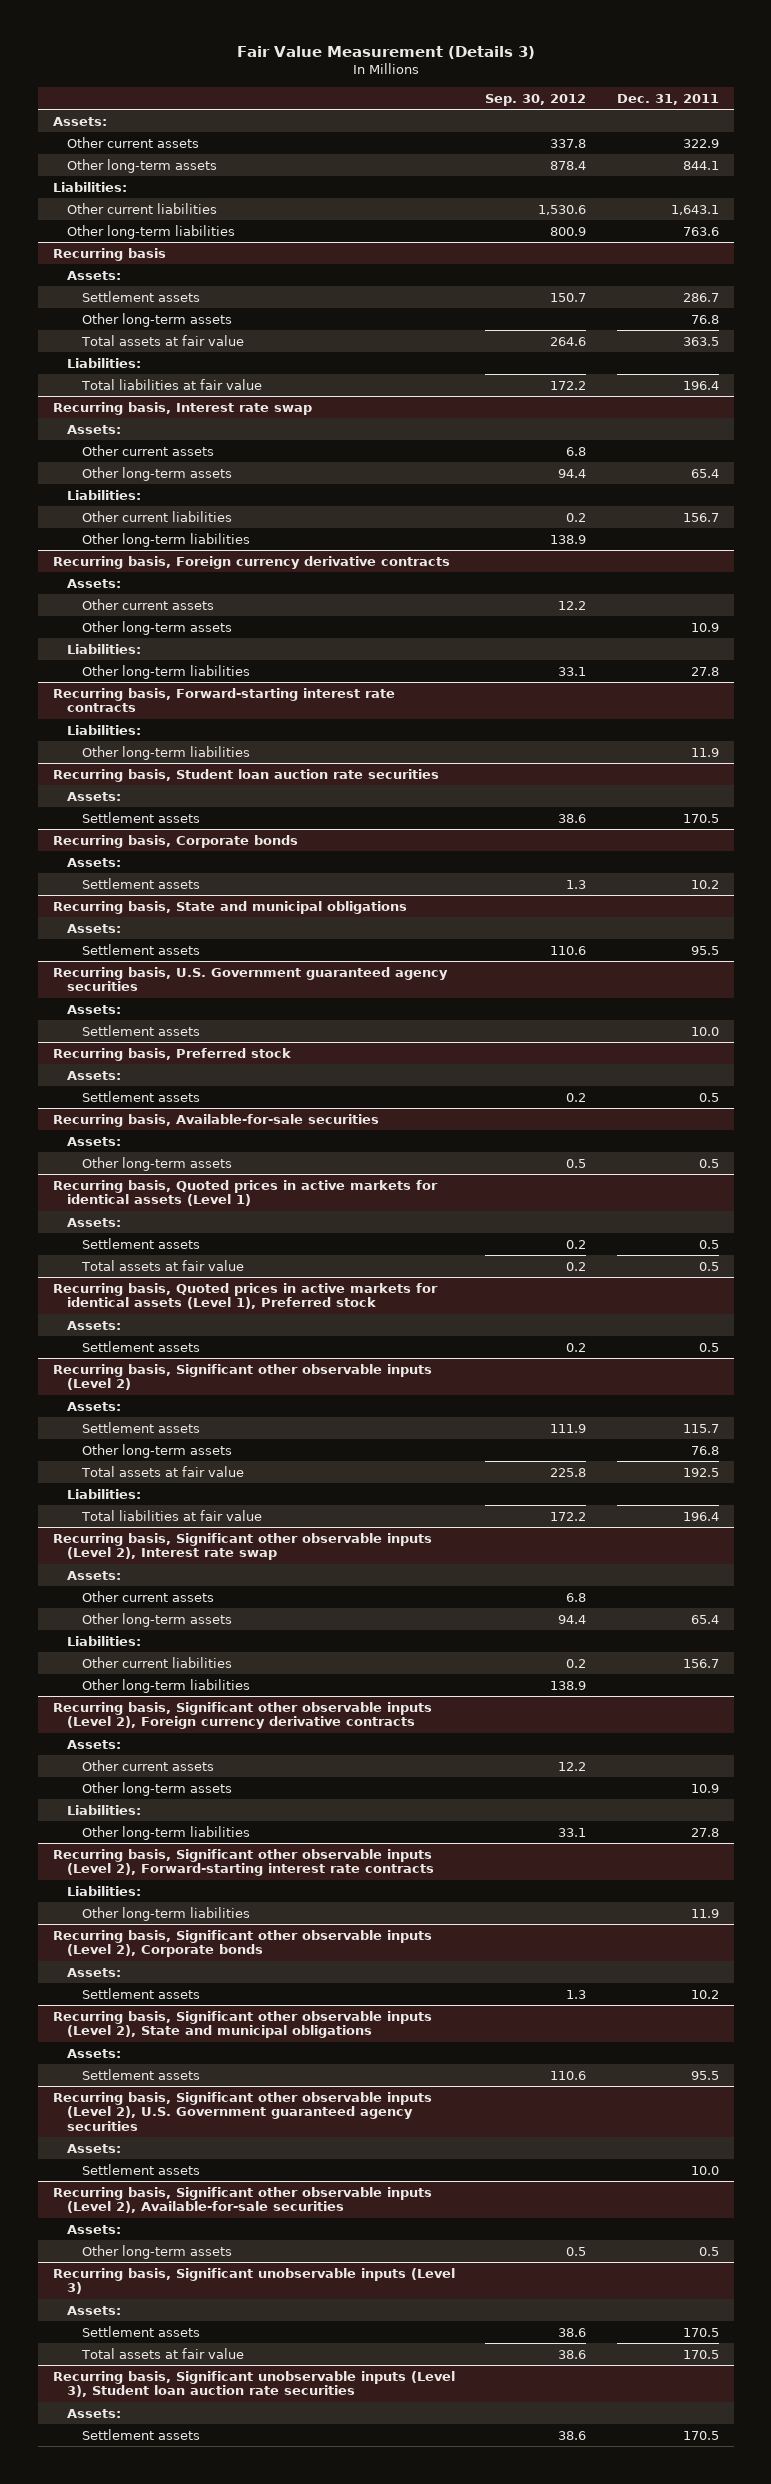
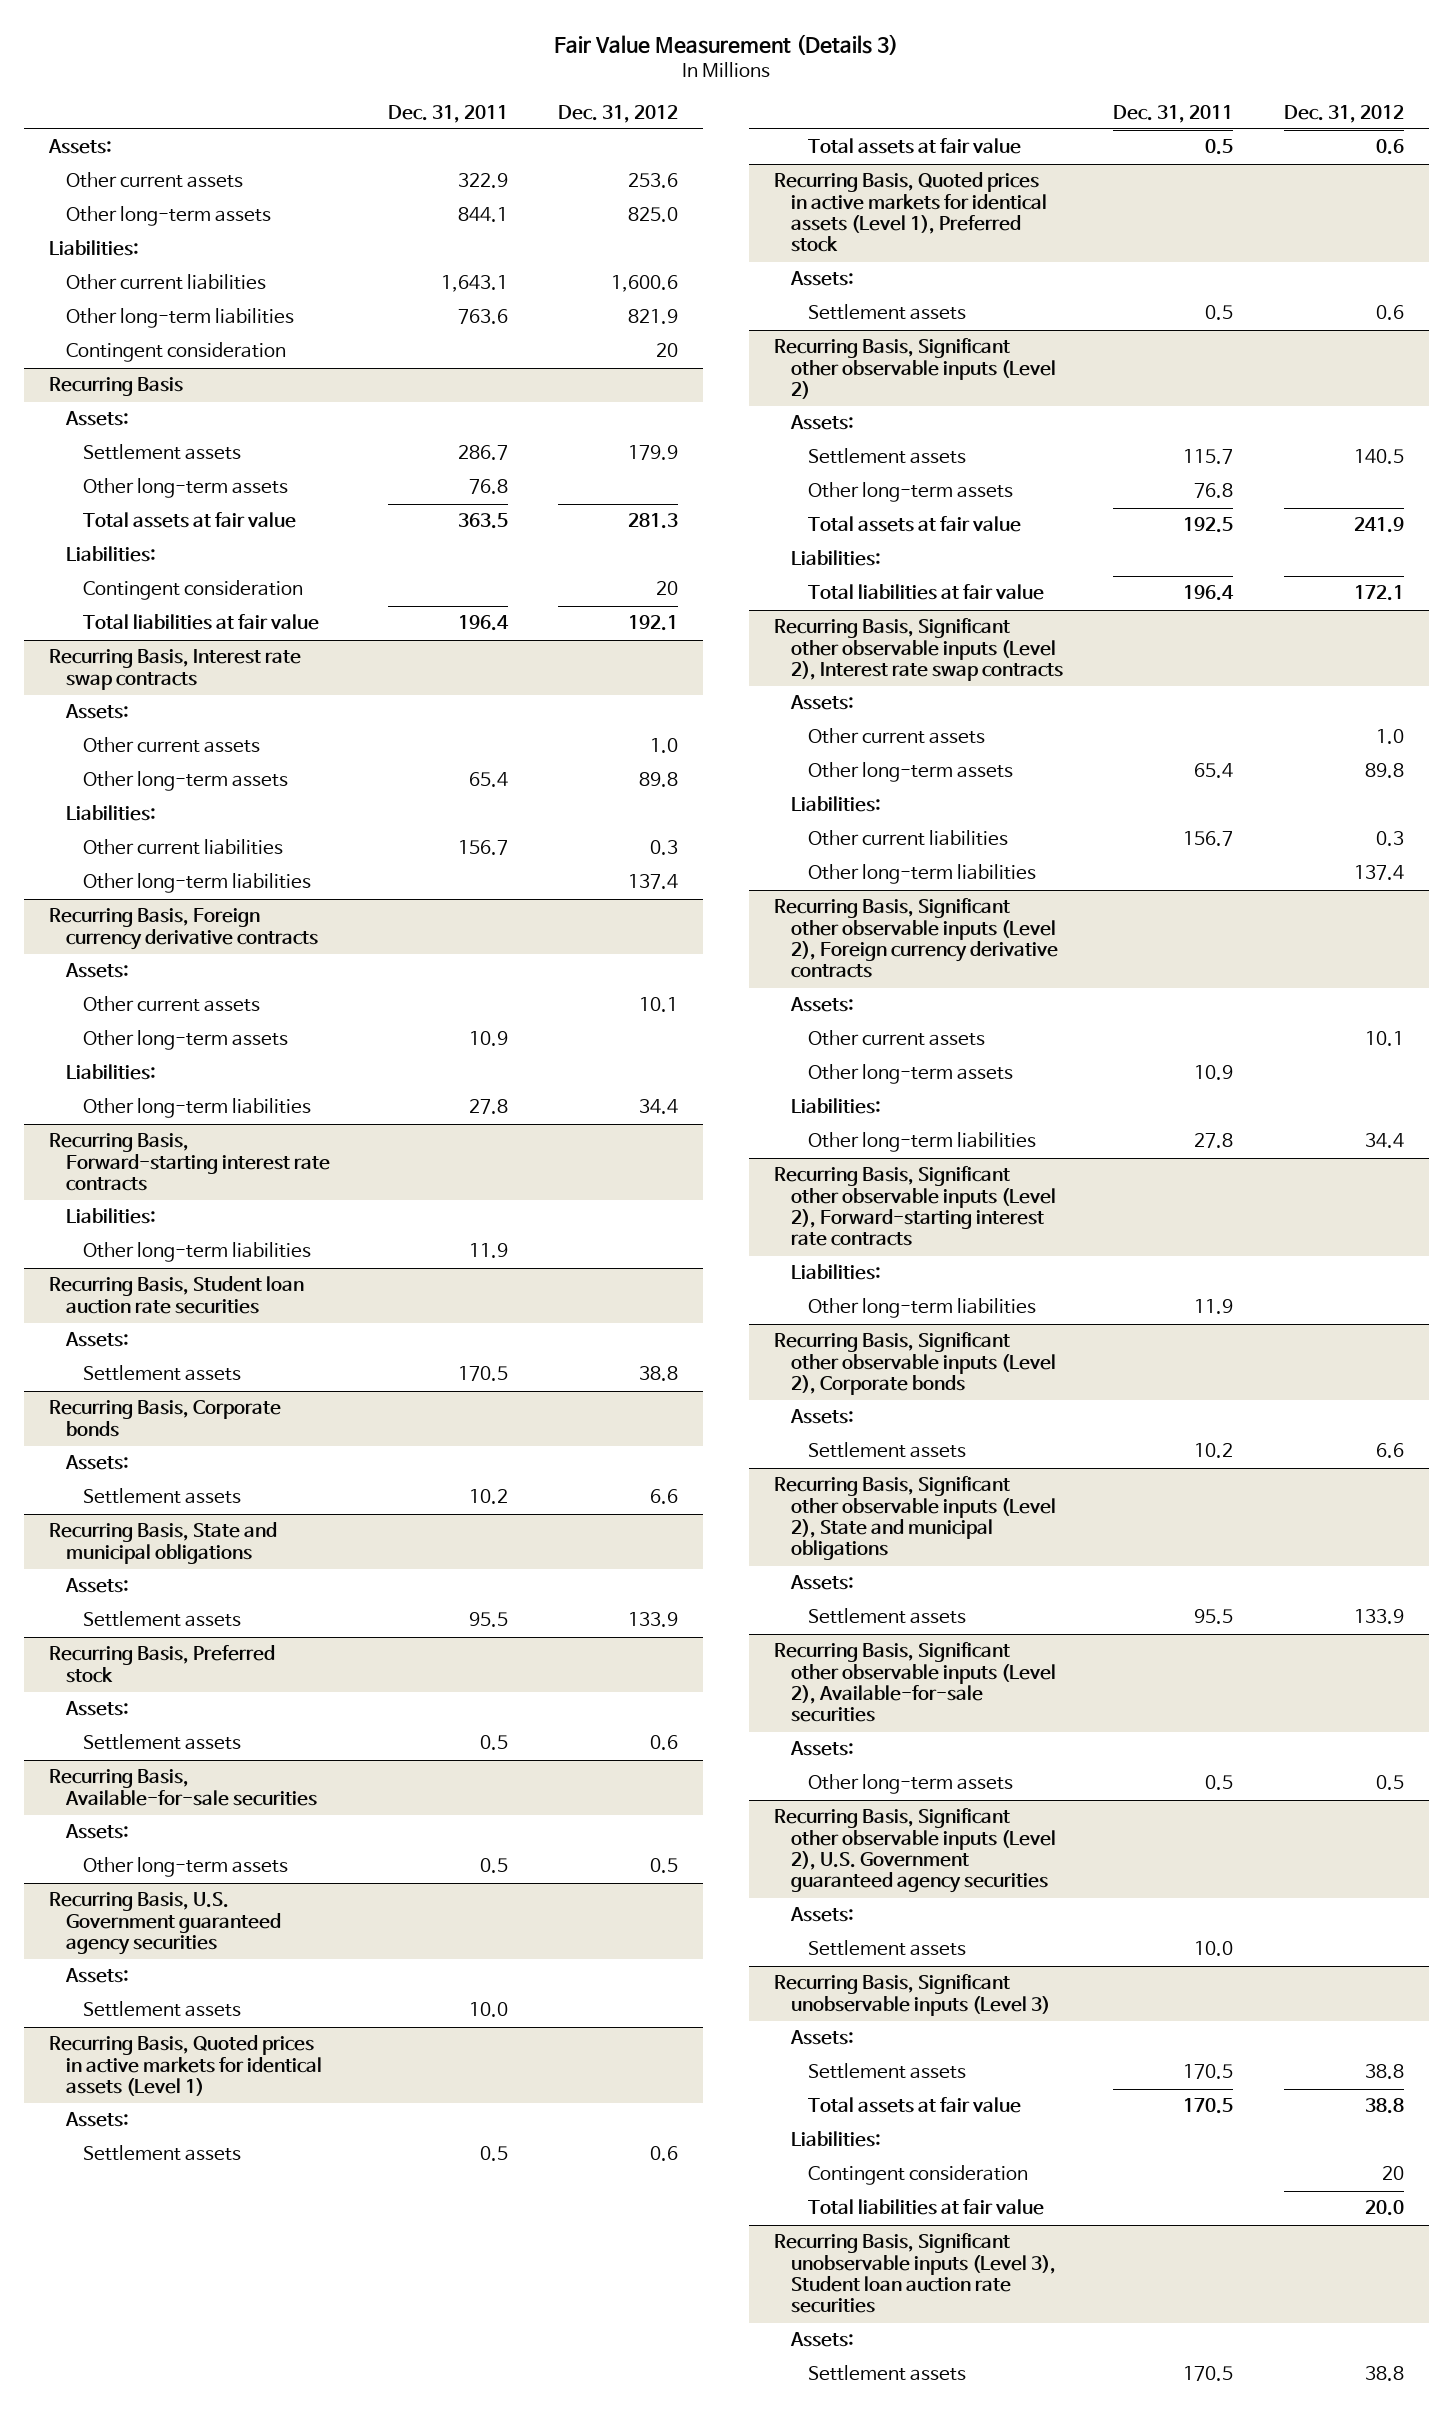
[485,93,587,106] Sep. 30, 2012 -> none
none -> [558,104,679,123] Dec. 31, 2012
none -> [65,342,286,363] Contingent consideration
[52,247,166,261] Recurring basis -> [48,377,183,397] Recurring Basis
none -> [82,580,303,601] Contingent consideration
[52,401,312,415] Recurring basis, Interest rate swap -> [48,649,301,690] Recurring Basis, Interest rate swap contracts
[52,555,450,569] Recurring basis, Foreign currency derivative contracts -> [48,908,318,950] Recurring Basis, Foreign currency derivative contracts
[52,687,395,713] Recurring basis, Forward-starting interest rate contracts -> [48,1133,330,1192] Recurring Basis, Forward-starting interest rate contracts
[52,768,439,782] Recurring basis, Student loan auction rate securities -> [48,1276,304,1314] Recurring Basis, Student loan auction rate securities
[52,834,298,848] Recurring basis, Corporate bonds -> [48,1400,281,1437] Recurring Basis, Corporate bonds
[52,900,407,914] Recurring basis, State and municipal obligations -> [48,1522,277,1564] Recurring Basis, State and municipal obligations
[52,966,448,992] Recurring basis, U.S. Government guaranteed agency securities -> none
[67,1004,122,1014] Assets: -> none
[82,1024,201,1036] Settlement assets -> none
[52,1047,291,1061] Recurring basis, Preferred stock -> [48,1645,275,1683] Recurring Basis, Preferred stock
[52,1113,379,1127] Recurring basis, Available-for-sale securities -> [48,1769,317,1806] Recurring Basis, Available-for-sale securities
[52,1179,438,1207] Recurring basis, Quoted prices in active markets for identical assets (Level 1) -> none
none -> [48,1892,281,1956] Recurring Basis, U.S. Government guaranteed agency securities
none -> [82,2001,241,2018] Settlement assets
none -> [48,2035,322,2097] Recurring Basis, Quoted prices in active markets for identical assets (Level 1)
none -> [64,2112,129,2128] Assets:
[52,1282,438,1310] Recurring basis, Quoted prices in active markets for identical assets (Level 1), Preferred stock -> [774,172,1048,253] Recurring Basis, Quoted prices in active markets for identical assets (Level 1), Preferred stock
[52,1363,432,1391] Recurring basis, Significant other observable inputs (Level 2) -> [774,338,1057,400] Recurring Basis, Significant other observable inputs (Level 2)
[52,1532,432,1561] Recurring basis, Significant other observable inputs (Level 2), Interest rate swap -> [774,618,1064,682] Recurring Basis, Significant other observable inputs (Level 2), Interest rate swap contracts
[52,1701,432,1730] Recurring basis, Significant other observable inputs (Level 2), Foreign currency derivative contracts -> [774,898,1059,979] Recurring Basis, Significant other observable inputs (Level 2), Foreign currency derivative contracts
[52,1848,435,1877] Recurring basis, Significant other observable inputs (Level 2), Forward-starting interest rate contracts -> [774,1166,1057,1247] Recurring Basis, Significant other observable inputs (Level 2), Forward-starting interest rate contracts
[52,1929,432,1958] Recurring basis, Significant other observable inputs (Level 2), Corporate bonds -> [774,1332,1057,1396] Recurring Basis, Significant other observable inputs (Level 2), Corporate bonds
[52,2010,432,2039] Recurring basis, Significant other observable inputs (Level 2), State and municipal obligations -> [774,1476,1057,1561] Recurring Basis, Significant other observable inputs (Level 2), State and municipal obligations
[52,2091,432,2131] Recurring basis, Significant other observable inputs (Level 2), U.S. Government guaranteed agency securities -> none
[67,2143,122,2153] Assets: -> none
[82,2163,201,2175] Settlement assets -> none
[52,2186,432,2214] Recurring basis, Significant other observable inputs (Level 2), Available-for-sale securities -> [774,1642,1057,1723] Recurring Basis, Significant other observable inputs (Level 2), Available-for-sale securities
[52,2267,455,2295] Recurring basis, Significant unobservable inputs (Level 3) -> none
none -> [774,1808,1057,1894] Recurring Basis, Significant other observable inputs (Level 2), U.S. Government guaranteed agency securities
none -> [808,1940,967,1957] Settlement assets
none -> [774,1974,1051,2016] Recurring Basis, Significant unobservable inputs (Level 3)
none -> [790,2030,855,2046] Assets:
none -> [791,2131,882,2148] Liabilities:
none -> [808,2165,1029,2186] Contingent consideration
none -> [808,2199,1045,2216] Total liabilities at fair value
[52,2370,455,2398] Recurring basis, Significant unobservable inputs (Level 3), Student loan auction rate securities -> [774,2233,1057,2314] Recurring Basis, Significant unobservable inputs (Level 3), Student loan auction rate securities

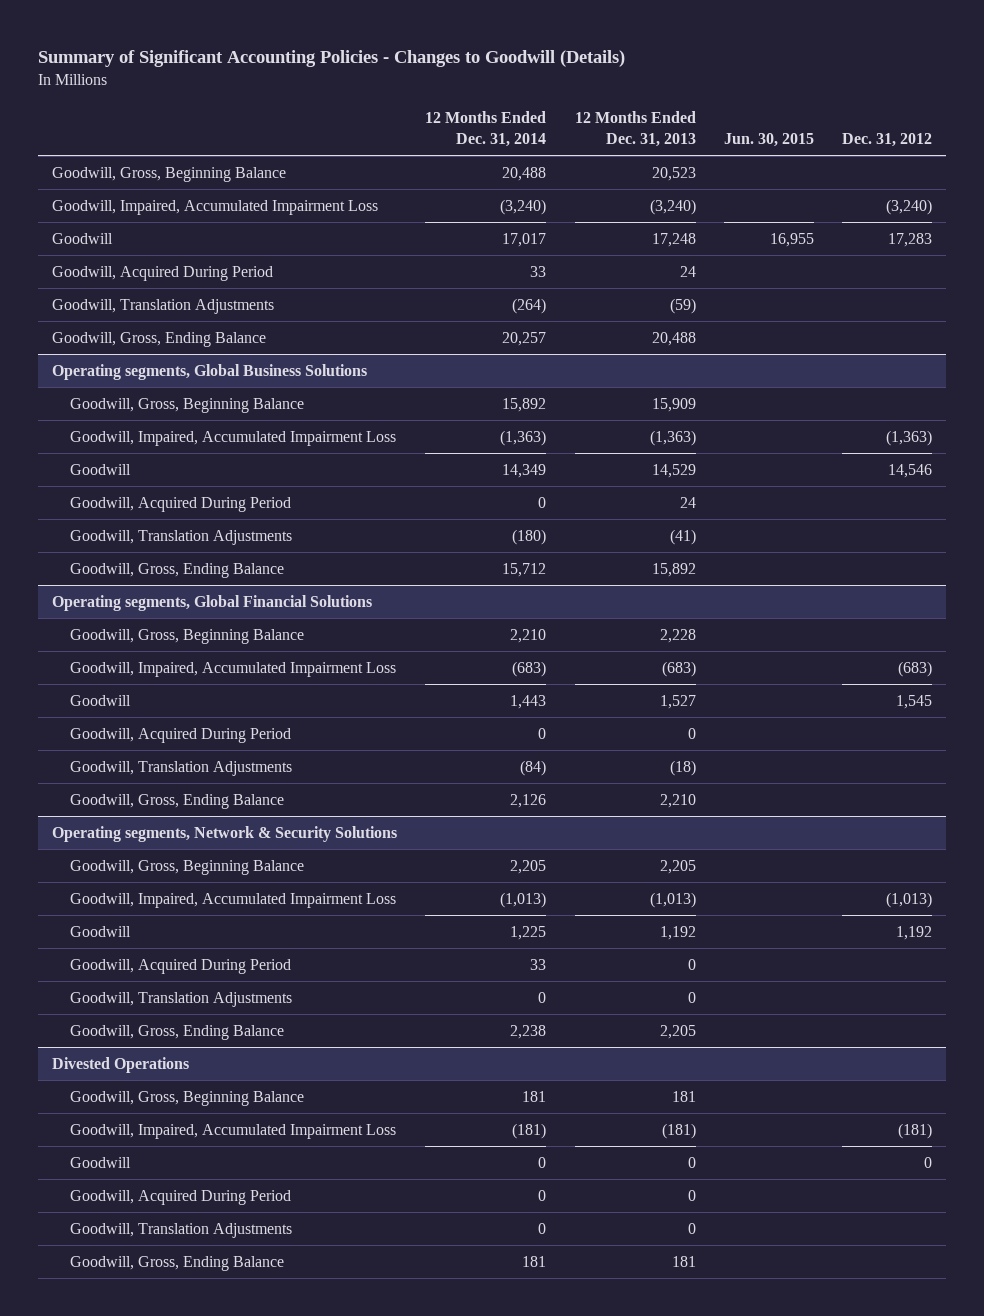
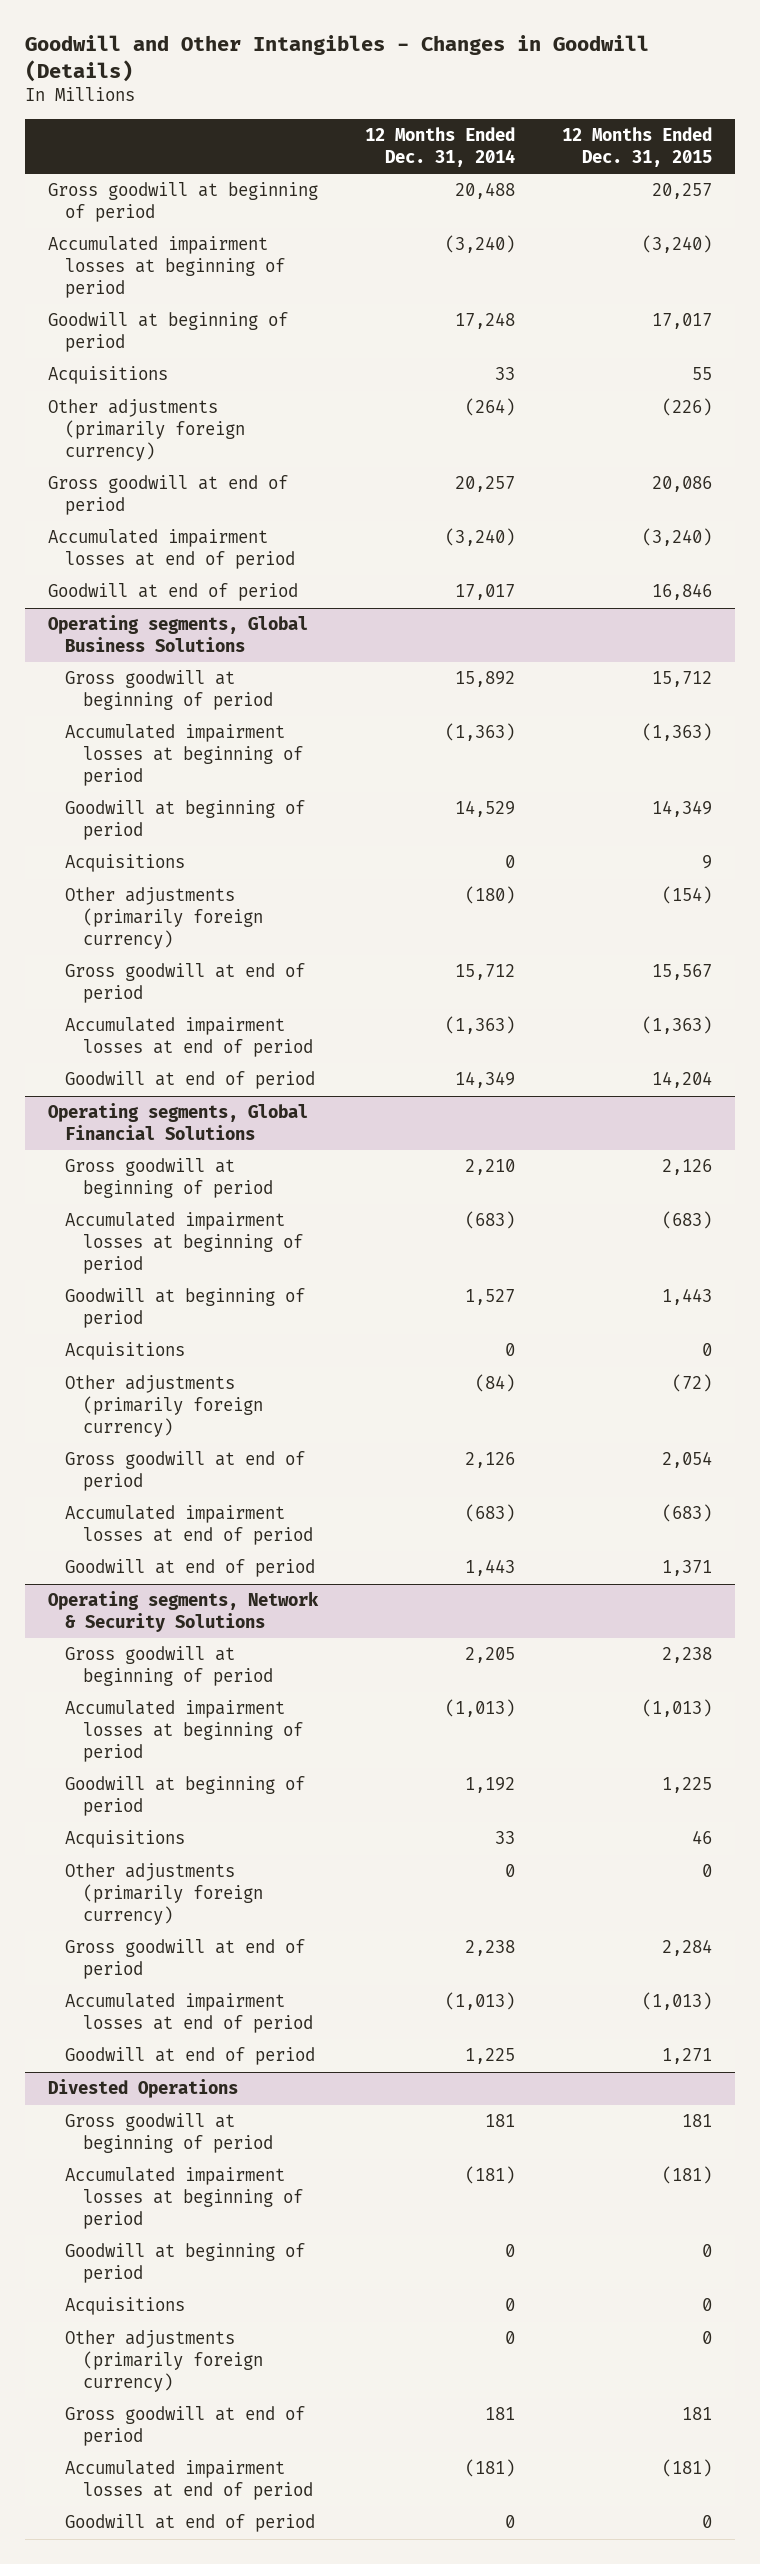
[37,50,625,68] Summary of Significant Accounting Policies - Changes to Goodwill (Details) -> [24,35,649,83] Goodwill and Other Intangibles - Changes in Goodwill (Details)
[574,110,696,147] 12 Months Ended Dec. 31, 2013 -> none
[723,132,814,147] Jun. 30, 2015 -> none
[842,132,933,147] Dec. 31, 2012 -> none
none -> [561,126,712,167] 12 Months Ended Dec. 31, 2015
[52,166,287,182] Goodwill, Gross, Beginning Balance -> [48,182,319,223] Gross goodwill at beginning of period
[52,199,379,215] Goodwill, Impaired, Accumulated Impairment Loss -> [48,236,286,299] Accumulated impairment losses at beginning of period
[52,232,114,244] Goodwill -> [48,312,289,353] Goodwill at beginning of period
[502,232,547,247] 17,017 -> [454,312,515,330] 17,248
[52,265,274,281] Goodwill, Acquired During Period -> [48,366,169,385] Acquisitions
[52,298,275,314] Goodwill, Translation Adjustments -> [48,399,246,462] Other adjustments (primarily foreign currency)
[52,331,267,347] Goodwill, Gross, Ending Balance -> [48,475,289,516] Gross goodwill at end of period
none -> [48,529,296,570] Accumulated impairment losses at end of period
none -> [48,583,299,602] Goodwill at end of period
[70,397,305,413] Goodwill, Gross, Beginning Balance -> [65,670,273,711] Gross goodwill at beginning of period
[70,430,397,446] Goodwill, Impaired, Accumulated Impairment Loss -> [65,724,303,787] Accumulated impairment losses at beginning of period
[70,463,132,475] Goodwill -> [65,800,306,841] Goodwill at beginning of period
[502,463,547,478] 14,349 -> [454,800,515,818] 14,529
[70,496,292,512] Goodwill, Acquired During Period -> [65,854,186,873] Acquisitions
[70,529,293,545] Goodwill, Translation Adjustments -> [65,887,263,950] Other adjustments (primarily foreign currency)
[70,562,285,578] Goodwill, Gross, Ending Balance -> [65,963,306,1004] Gross goodwill at end of period
none -> [65,1017,313,1058] Accumulated impairment losses at end of period
none -> [65,1071,316,1090] Goodwill at end of period
[70,628,305,644] Goodwill, Gross, Beginning Balance -> [65,1158,273,1199] Gross goodwill at beginning of period
[70,661,397,677] Goodwill, Impaired, Accumulated Impairment Loss -> [65,1212,303,1275] Accumulated impairment losses at beginning of period
[70,694,132,706] Goodwill -> [65,1288,306,1329] Goodwill at beginning of period
[510,694,547,709] 1,443 -> [464,1289,515,1306] 1,527
[70,727,292,743] Goodwill, Acquired During Period -> [65,1342,186,1361] Acquisitions
[70,760,293,776] Goodwill, Translation Adjustments -> [65,1375,263,1438] Other adjustments (primarily foreign currency)
[70,793,285,809] Goodwill, Gross, Ending Balance -> [65,1451,306,1492] Gross goodwill at end of period
none -> [65,1505,313,1546] Accumulated impairment losses at end of period
none -> [65,1559,316,1578] Goodwill at end of period
[70,859,305,875] Goodwill, Gross, Beginning Balance -> [65,1646,273,1687] Gross goodwill at beginning of period
[70,892,397,908] Goodwill, Impaired, Accumulated Impairment Loss -> [65,1700,303,1763] Accumulated impairment losses at beginning of period
[70,925,132,937] Goodwill -> [65,1776,306,1817] Goodwill at beginning of period
[510,925,547,940] 1,225 -> [464,1777,515,1794] 1,192
[70,958,292,974] Goodwill, Acquired During Period -> [65,1830,186,1849] Acquisitions
[70,991,293,1007] Goodwill, Translation Adjustments -> [65,1863,263,1926] Other adjustments (primarily foreign currency)
[70,1024,285,1040] Goodwill, Gross, Ending Balance -> [65,1939,306,1980] Gross goodwill at end of period
none -> [65,1993,313,2034] Accumulated impairment losses at end of period
none -> [65,2047,316,2066] Goodwill at end of period
[70,1090,305,1106] Goodwill, Gross, Beginning Balance -> [65,2113,273,2154] Gross goodwill at beginning of period
[70,1123,397,1139] Goodwill, Impaired, Accumulated Impairment Loss -> [65,2167,303,2230] Accumulated impairment losses at beginning of period
[70,1156,132,1168] Goodwill -> [65,2243,306,2284] Goodwill at beginning of period
[70,1189,292,1205] Goodwill, Acquired During Period -> [65,2297,186,2316] Acquisitions
[70,1222,293,1238] Goodwill, Translation Adjustments -> [65,2330,263,2393] Other adjustments (primarily foreign currency)
[70,1255,285,1271] Goodwill, Gross, Ending Balance -> [65,2406,306,2447] Gross goodwill at end of period
none -> [65,2460,313,2501] Accumulated impairment losses at end of period
none -> [65,2514,316,2533] Goodwill at end of period

